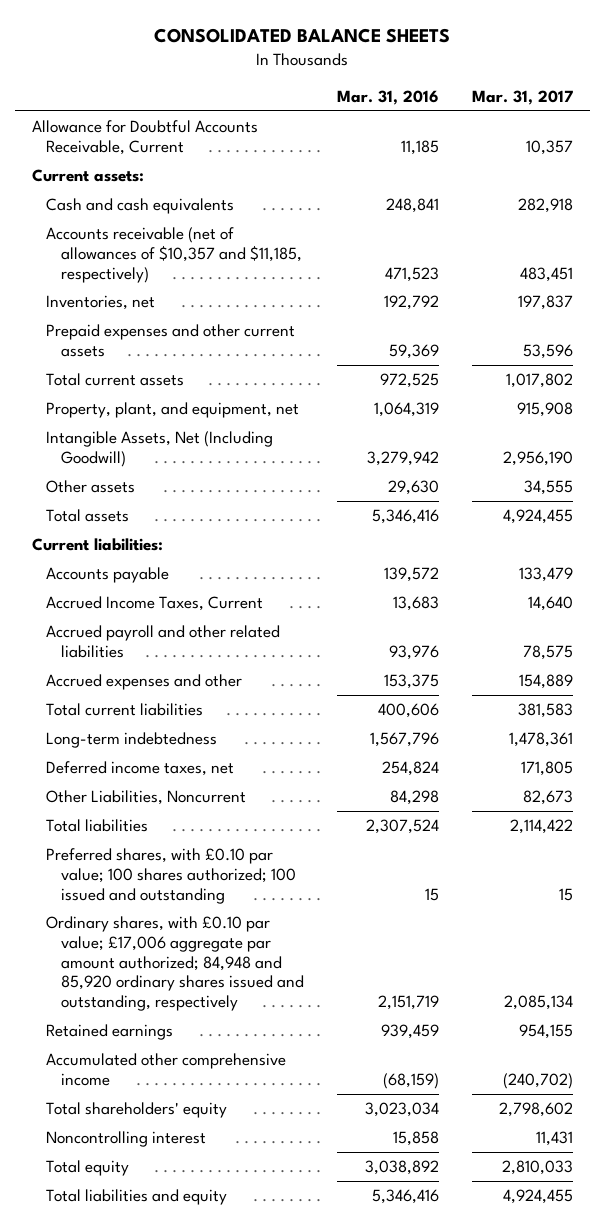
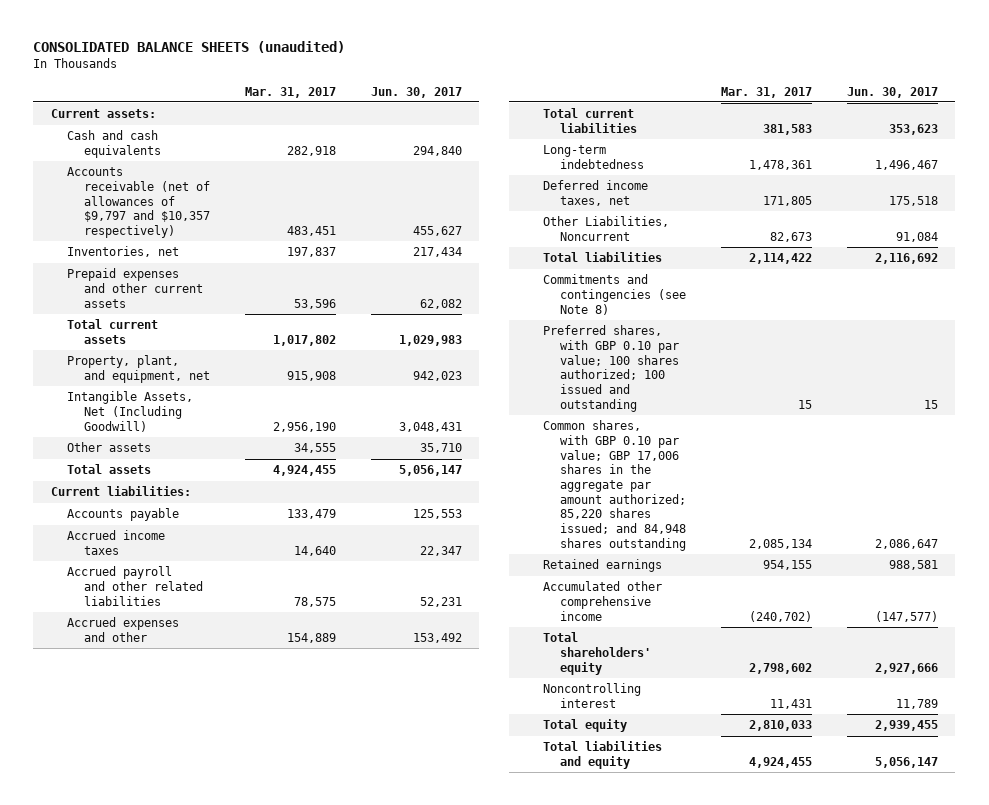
[154,27,451,43] CONSOLIDATED BALANCE SHEETS -> [33,41,346,54] CONSOLIDATED BALANCE SHEETS (unaudited)
[337,89,440,105] Mar. 31, 2016 -> none
none -> [370,86,462,98] Jun. 30, 2017
[31,119,258,155] Allowance for Doubtful Accounts Receivable, Current -> none
[46,226,303,283] Accounts receivable (net of allowances of $10,357 and $11,185, respectively) -> [67,167,210,238] Accounts receivable (net of allowances of $9,797 and $10,357 respectively)
[46,595,264,611] Accrued Income Taxes, Current -> [67,530,166,555] Accrued income taxes
none -> [543,274,686,315] Commitments and contingencies (see Note 8)
[46,847,297,904] Preferred shares, with £0.10 par value; 100 shares authorized; 100 issued and outstanding -> [543,325,679,412] Preferred shares, with GBP 0.10 par value; 100 shares authorized; 100 issued and outstanding
[46,915,305,1012] Ordinary shares, with £0.10 par value; £17,006 aggregate par amount authorized; 84,948 and 85,920 ordinary shares issued and outstanding, respectively -> [543,420,686,551] Common shares, with GBP 0.10 par value; GBP 17,006 shares in the aggregate par amount authorized; 85,220 shares issued; and 84,948 shares outstanding

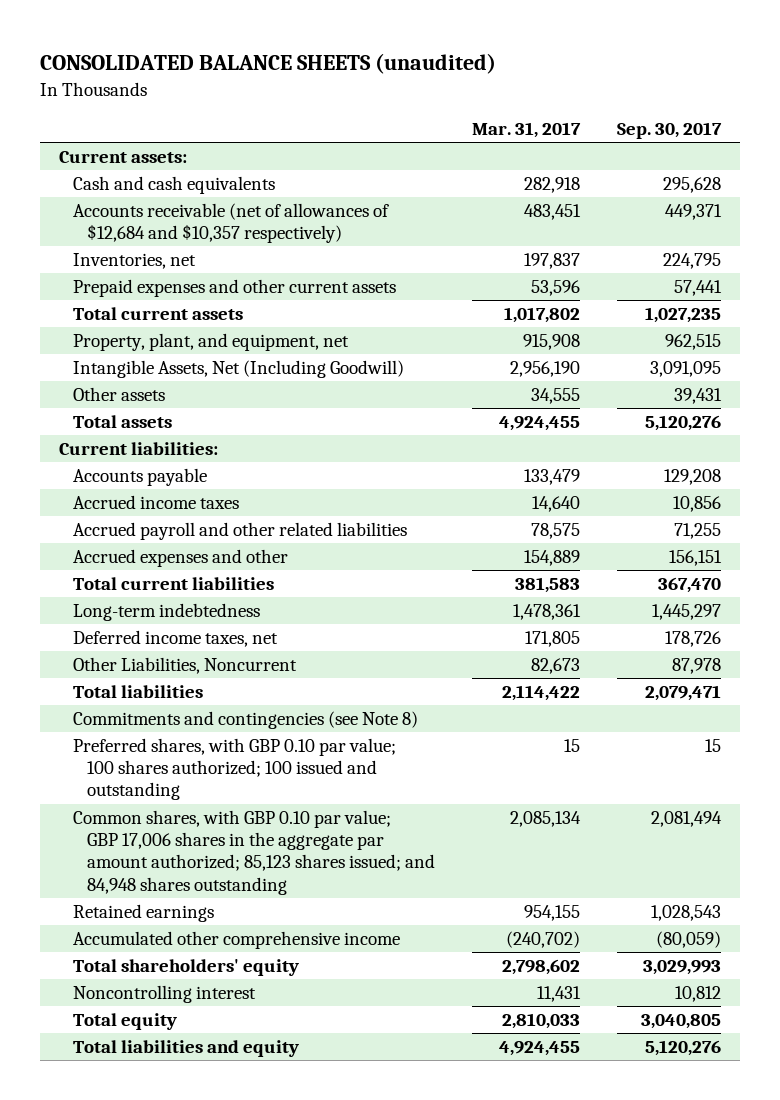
[370,86,462,98] Jun. 30, 2017 -> none
none -> [617,122,723,140] Sep. 30, 2017
[67,167,210,238] Accounts receivable (net of allowances of $9,797 and $10,357 respectively) -> [72,203,389,244] Accounts receivable (net of allowances of $12,684 and $10,357 respectively)
[543,420,686,551] Common shares, with GBP 0.10 par value; GBP 17,006 shares in the aggregate par amount authorized; 85,220 shares issued; and 84,948 shares outstanding -> [72,810,435,895] Common shares, with GBP 0.10 par value; GBP 17,006 shares in the aggregate par amount authorized; 85,123 shares issued; and 84,948 shares outstanding

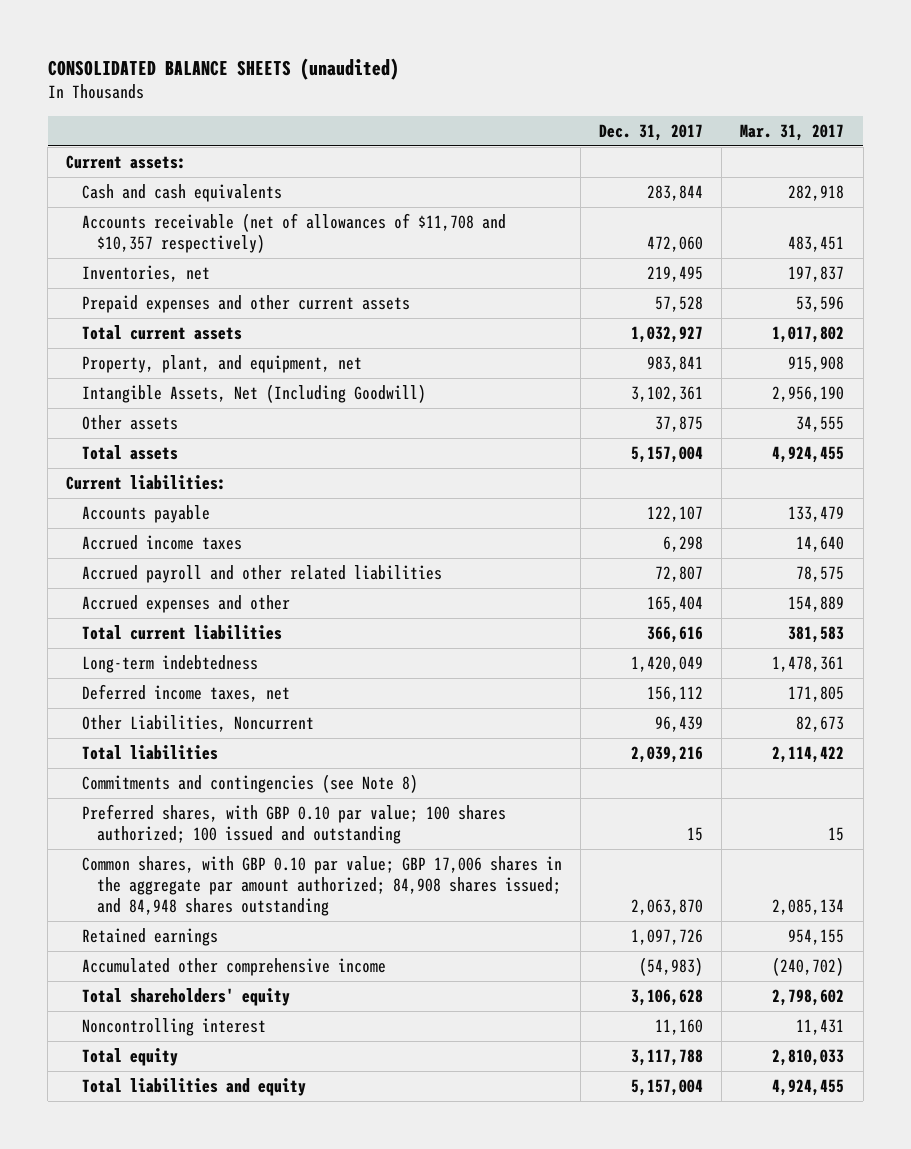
[617,122,723,140] Sep. 30, 2017 -> none
none -> [599,123,704,141] Dec. 31, 2017
[72,203,389,244] Accounts receivable (net of allowances of $12,684 and $10,357 respectively) -> [81,213,506,254] Accounts receivable (net of allowances of $11,708 and $10,357 respectively)
[72,810,435,895] Common shares, with GBP 0.10 par value; GBP 17,006 shares in the aggregate par amount authorized; 85,123 shares issued; and 84,948 shares outstanding -> [81,856,562,917] Common shares, with GBP 0.10 par value; GBP 17,006 shares in the aggregate par amount authorized; 84,908 shares issued; and 84,948 shares outstanding

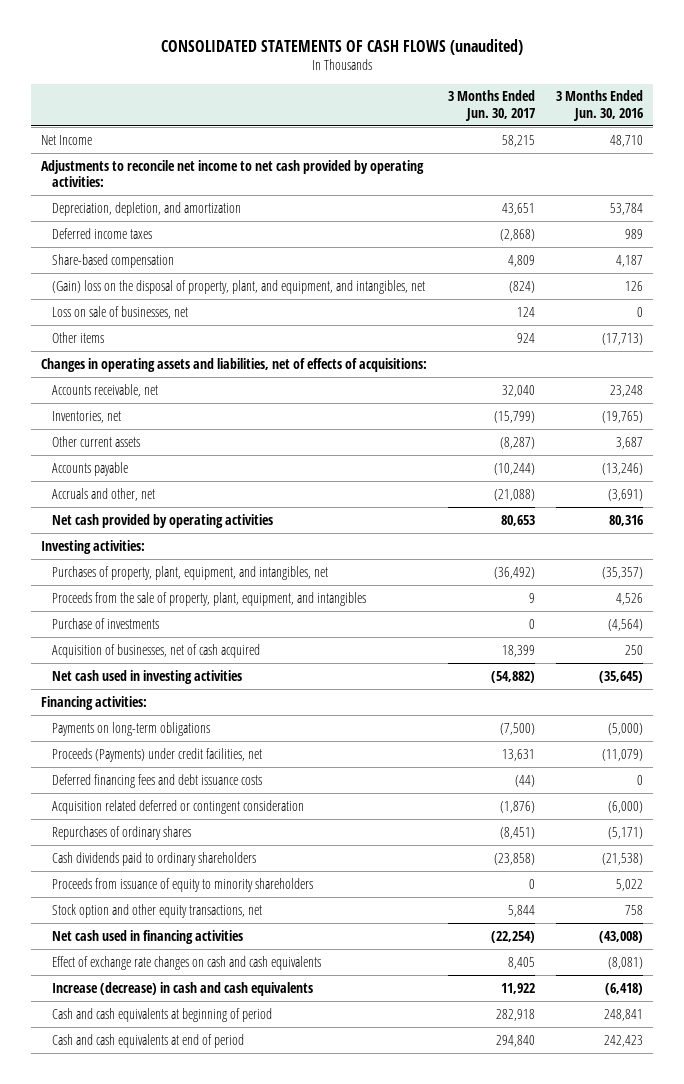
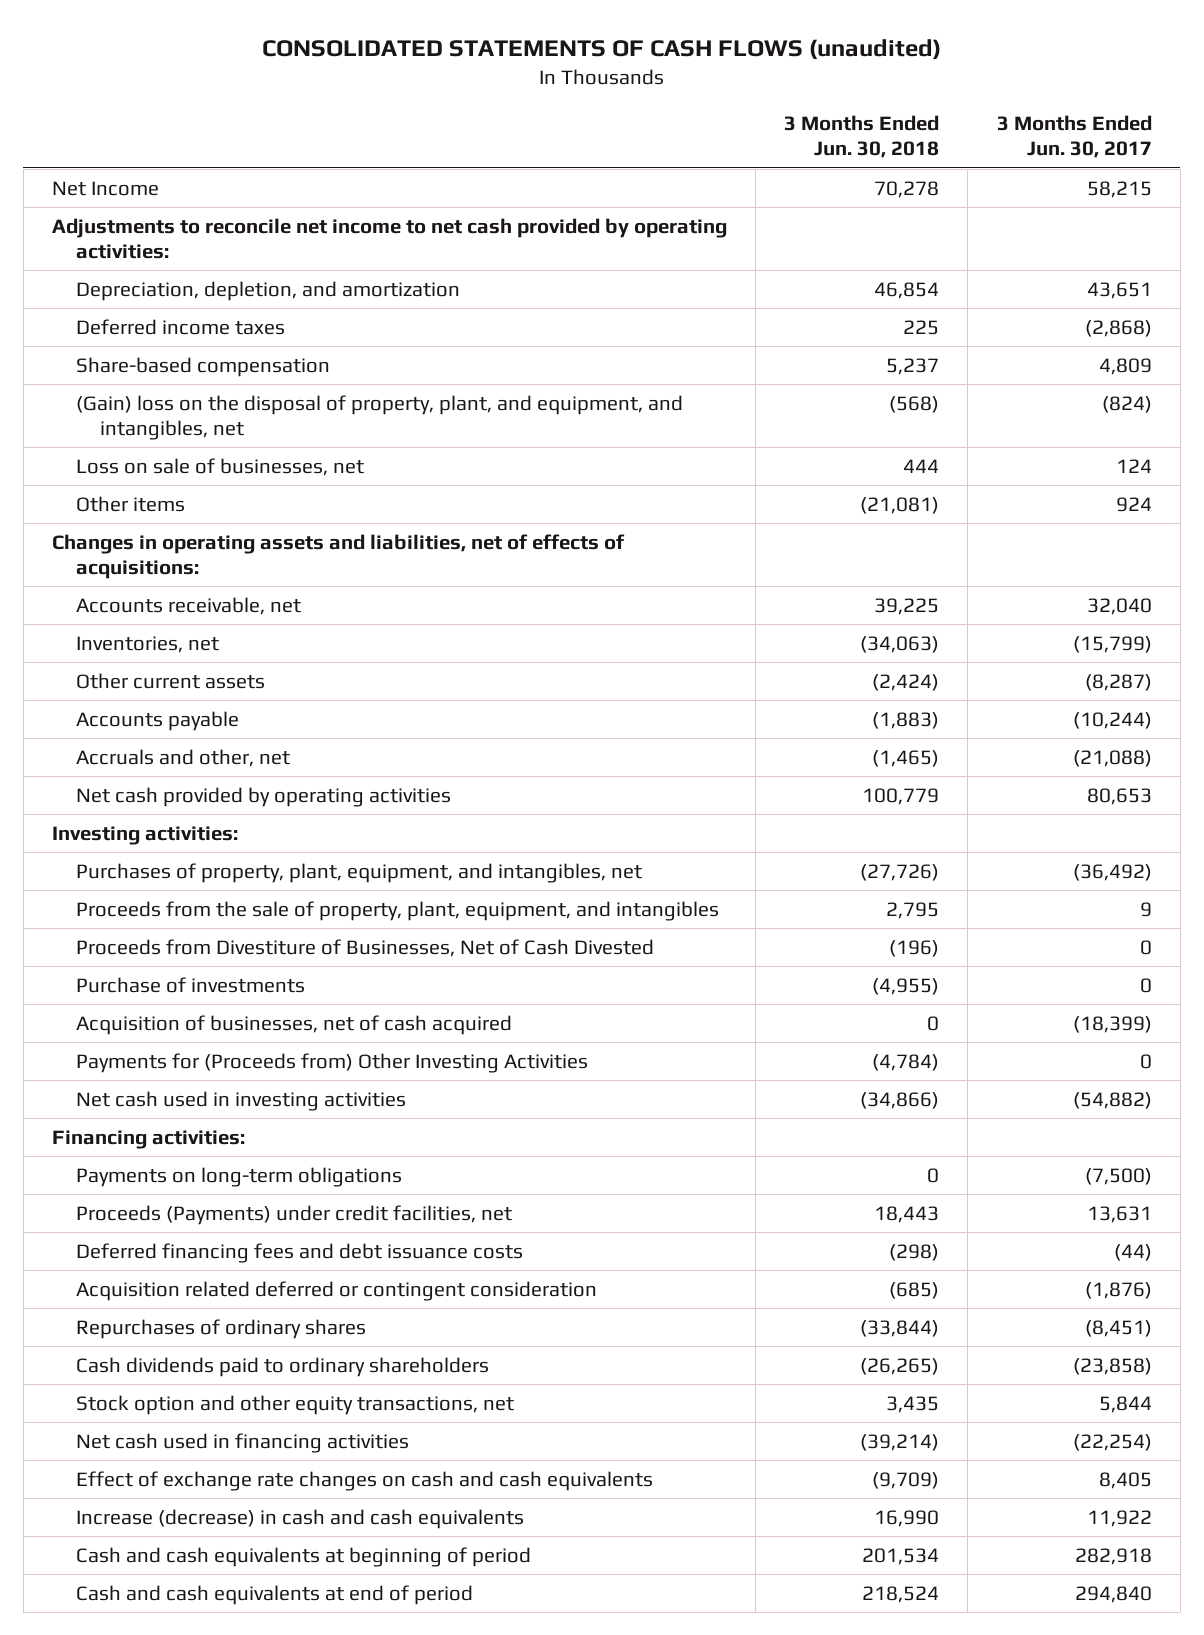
[555,90,643,121] 3 Months Ended Jun. 30, 2016 -> none
none -> [784,114,940,159] 3 Months Ended Jun. 30, 2018
none -> [76,938,655,957] Proceeds from Divestiture of Businesses, Net of Cash Divested
[502,644,536,657] 18,399 -> [1072,1015,1152,1033] (18,399)
none -> [76,1052,589,1073] Payments for (Proceeds from) Other Investing Activities
[52,877,314,892] Proceeds from issuance of equity to minority shareholders -> none

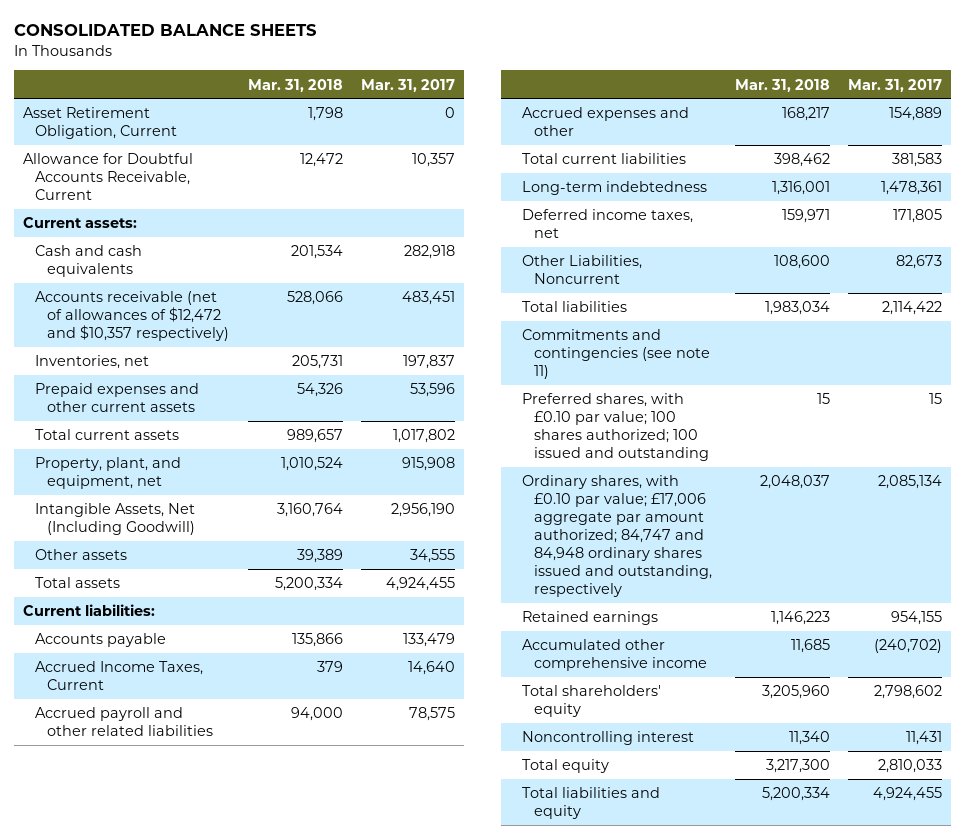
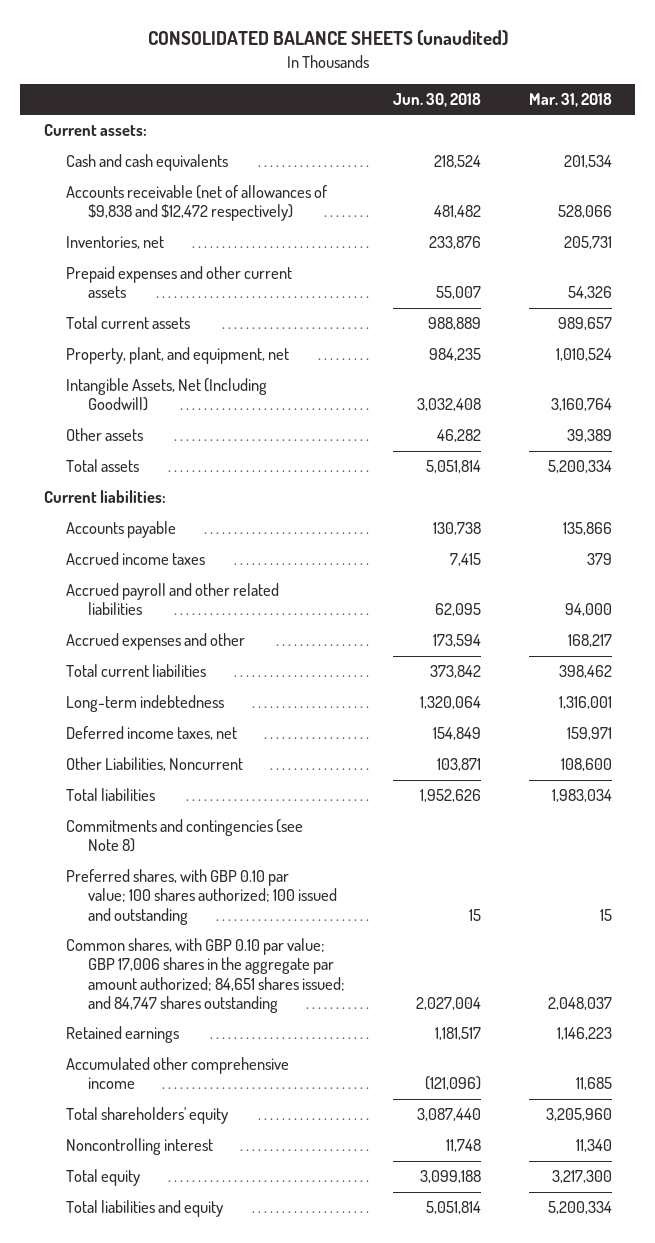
[13,24,317,37] CONSOLIDATED BALANCE SHEETS -> [147,30,508,47] CONSOLIDATED BALANCE SHEETS (unaudited)
[361,78,456,92] Mar. 31, 2017 -> none
none -> [392,93,481,108] Jun. 30, 2018
[23,107,178,140] Asset Retirement Obligation, Current -> none
[23,153,194,200] Allowance for Doubtful Accounts Receivable, Current -> none
[35,291,230,341] Accounts receivable (net of allowances of $12,472 and $10,357 respectively) -> [66,185,329,222] Accounts receivable (net of allowances of $9,838 and $12,472 respectively)
[35,661,204,691] Accrued Income Taxes, Current -> [66,552,206,566] Accrued income taxes
[521,329,711,379] Commitments and contingencies (see note 11) -> [66,819,304,853] Commitments and contingencies (see Note 8)
[521,393,710,461] Preferred shares, with £0.10 par value; 100 shares authorized; 100 issued and outstanding -> [66,869,338,925] Preferred shares, with GBP 0.10 par value; 100 shares authorized; 100 issued and outstanding
[521,475,713,597] Ordinary shares, with £0.10 par value; £17,006 aggregate par amount authorized; 84,747 and 84,948 ordinary shares issued and outstanding, respectively -> [66,938,346,1013] Common shares, with GBP 0.10 par value; GBP 17,006 shares in the aggregate par amount authorized; 84,651 shares issued; and 84,747 shares outstanding

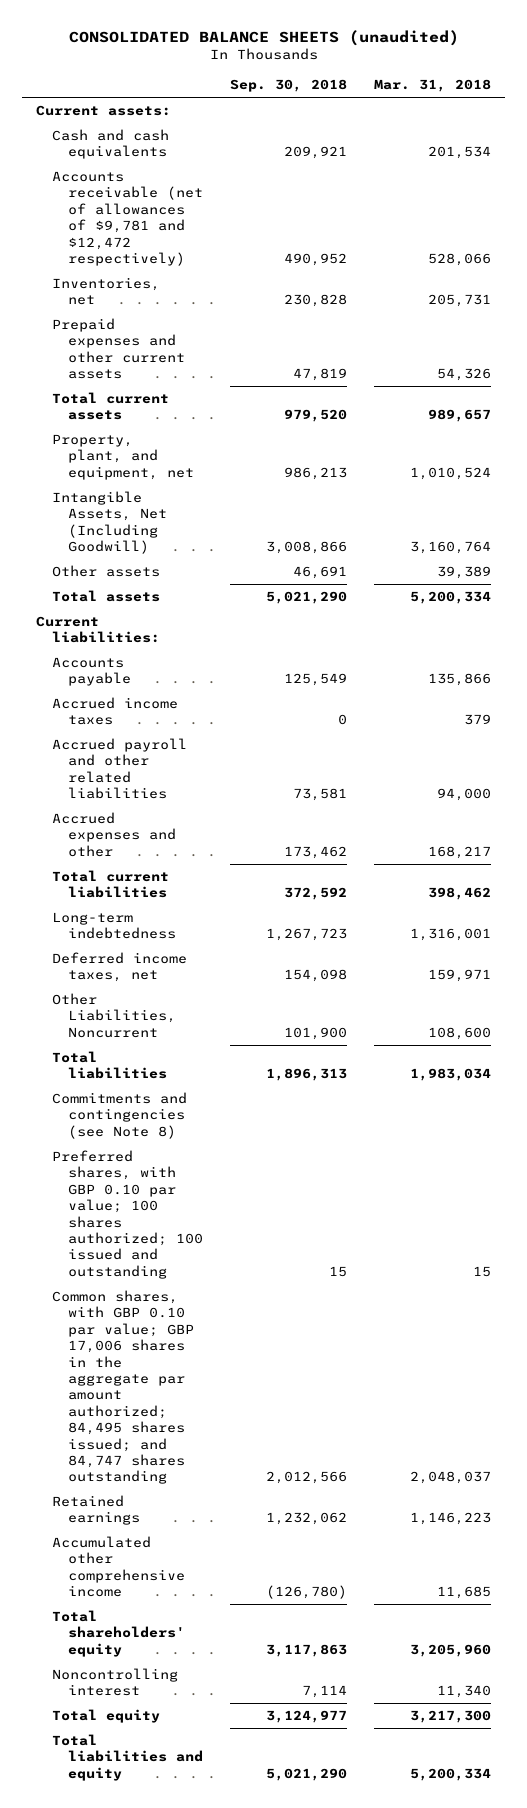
[392,93,481,108] Jun. 30, 2018 -> none
none -> [230,79,348,93] Sep. 30, 2018
[66,185,329,222] Accounts receivable (net of allowances of $9,838 and $12,472 respectively) -> [51,171,203,267] Accounts receivable (net of allowances of $9,781 and $12,472 respectively)
[66,938,346,1013] Common shares, with GBP 0.10 par value; GBP 17,006 shares in the aggregate par amount authorized; 84,651 shares issued; and 84,747 shares outstanding -> [51,1290,194,1485] Common shares, with GBP 0.10 par value; GBP 17,006 shares in the aggregate par amount authorized; 84,495 shares issued; and 84,747 shares outstanding

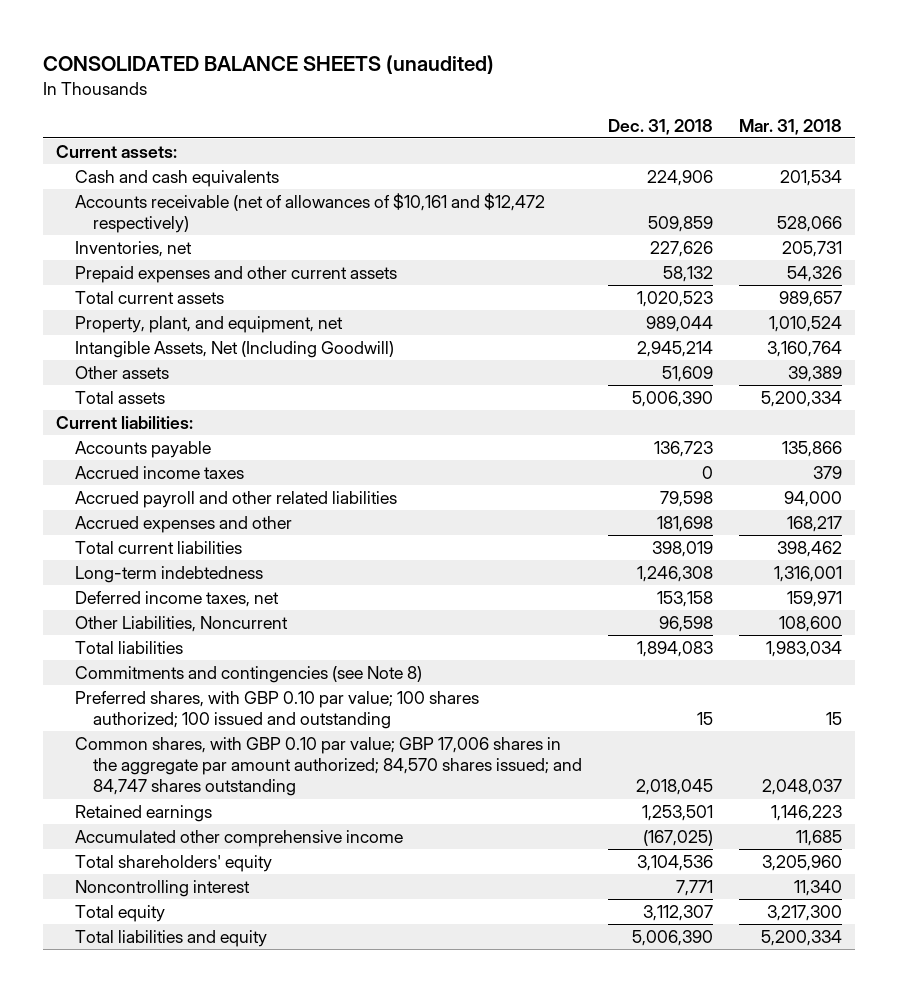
[230,79,348,93] Sep. 30, 2018 -> none
none -> [608,118,714,135] Dec. 31, 2018
[51,171,203,267] Accounts receivable (net of allowances of $9,781 and $12,472 respectively) -> [74,193,545,234] Accounts receivable (net of allowances of $10,161 and $12,472 respectively)
[51,1290,194,1485] Common shares, with GBP 0.10 par value; GBP 17,006 shares in the aggregate par amount authorized; 84,495 shares issued; and 84,747 shares outstanding -> [74,737,583,797] Common shares, with GBP 0.10 par value; GBP 17,006 shares in the aggregate par amount authorized; 84,570 shares issued; and 84,747 shares outstanding

